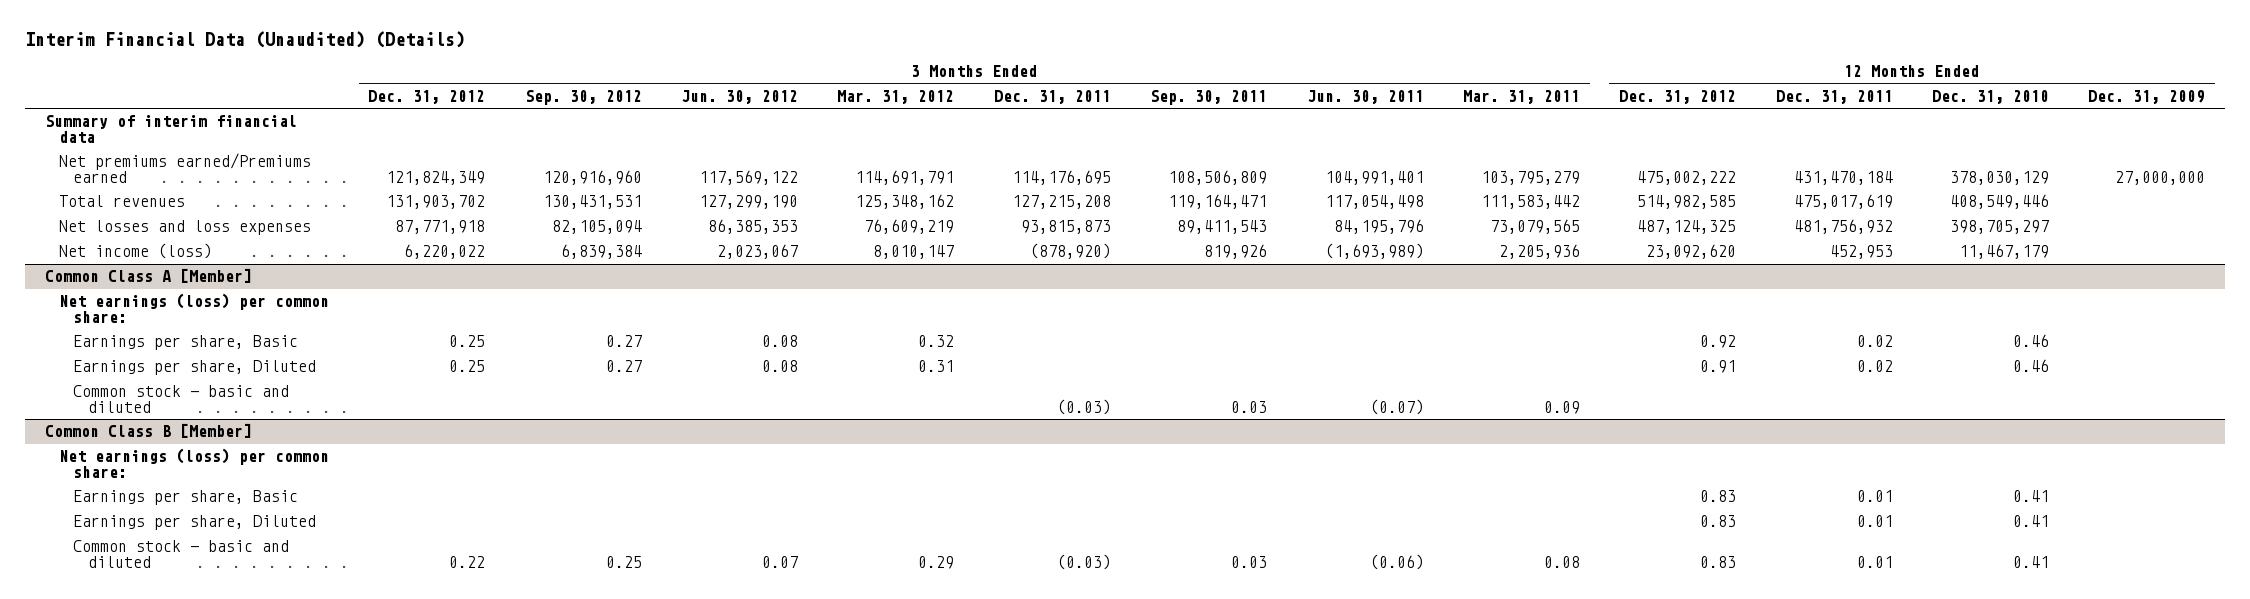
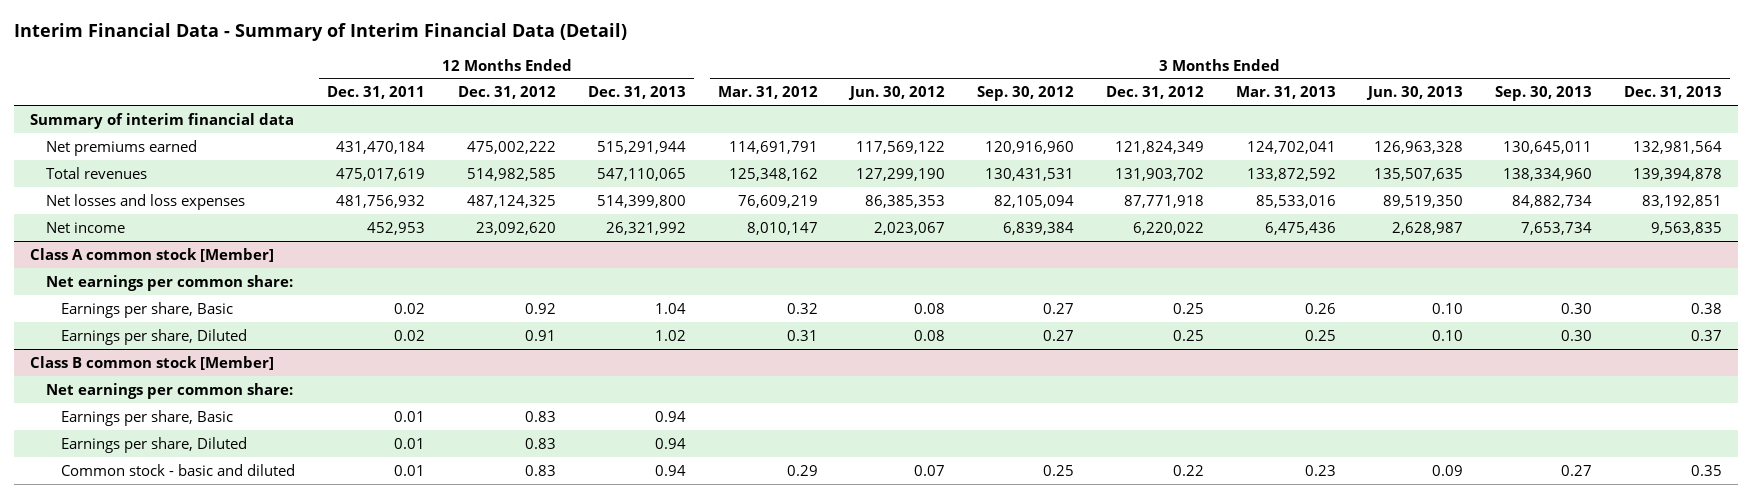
[25,30,466,48] Interim Financial Data (Unaudited) (Details) -> [13,22,627,41] Interim Financial Data - Summary of Interim Financial Data (Detail)
[993,89,1111,104] Dec. 31, 2011 -> none
[1150,89,1268,105] Sep. 30, 2011 -> none
[1306,89,1424,104] Jun. 30, 2011 -> none
[1462,89,1580,104] Mar. 31, 2011 -> none
[1931,89,2049,104] Dec. 31, 2010 -> none
[2088,89,2206,104] Dec. 31, 2009 -> none
none -> [587,86,686,100] Dec. 31, 2013
none -> [1235,86,1336,100] Mar. 31, 2013
none -> [1365,86,1463,101] Jun. 30, 2013
none -> [1494,86,1592,102] Sep. 30, 2013
none -> [1623,86,1722,100] Dec. 31, 2013
[59,153,312,184] Net premiums earned/Premiums earned -> [45,139,197,156] Net premiums earned
[59,243,213,260] Net income (loss) -> [45,221,125,233] Net income
[44,268,252,284] Common Class A [Member] -> [29,247,274,262] Class A common stock [Member]
[59,293,330,324] Net earnings (loss) per common share: -> [45,274,293,291] Net earnings per common share:
[73,385,290,414] Common stock - basic and diluted -> none
[44,423,252,439] Common Class B [Member] -> [29,355,274,370] Class B common stock [Member]
[59,448,330,479] Net earnings (loss) per common share: -> [45,382,293,399] Net earnings per common share:

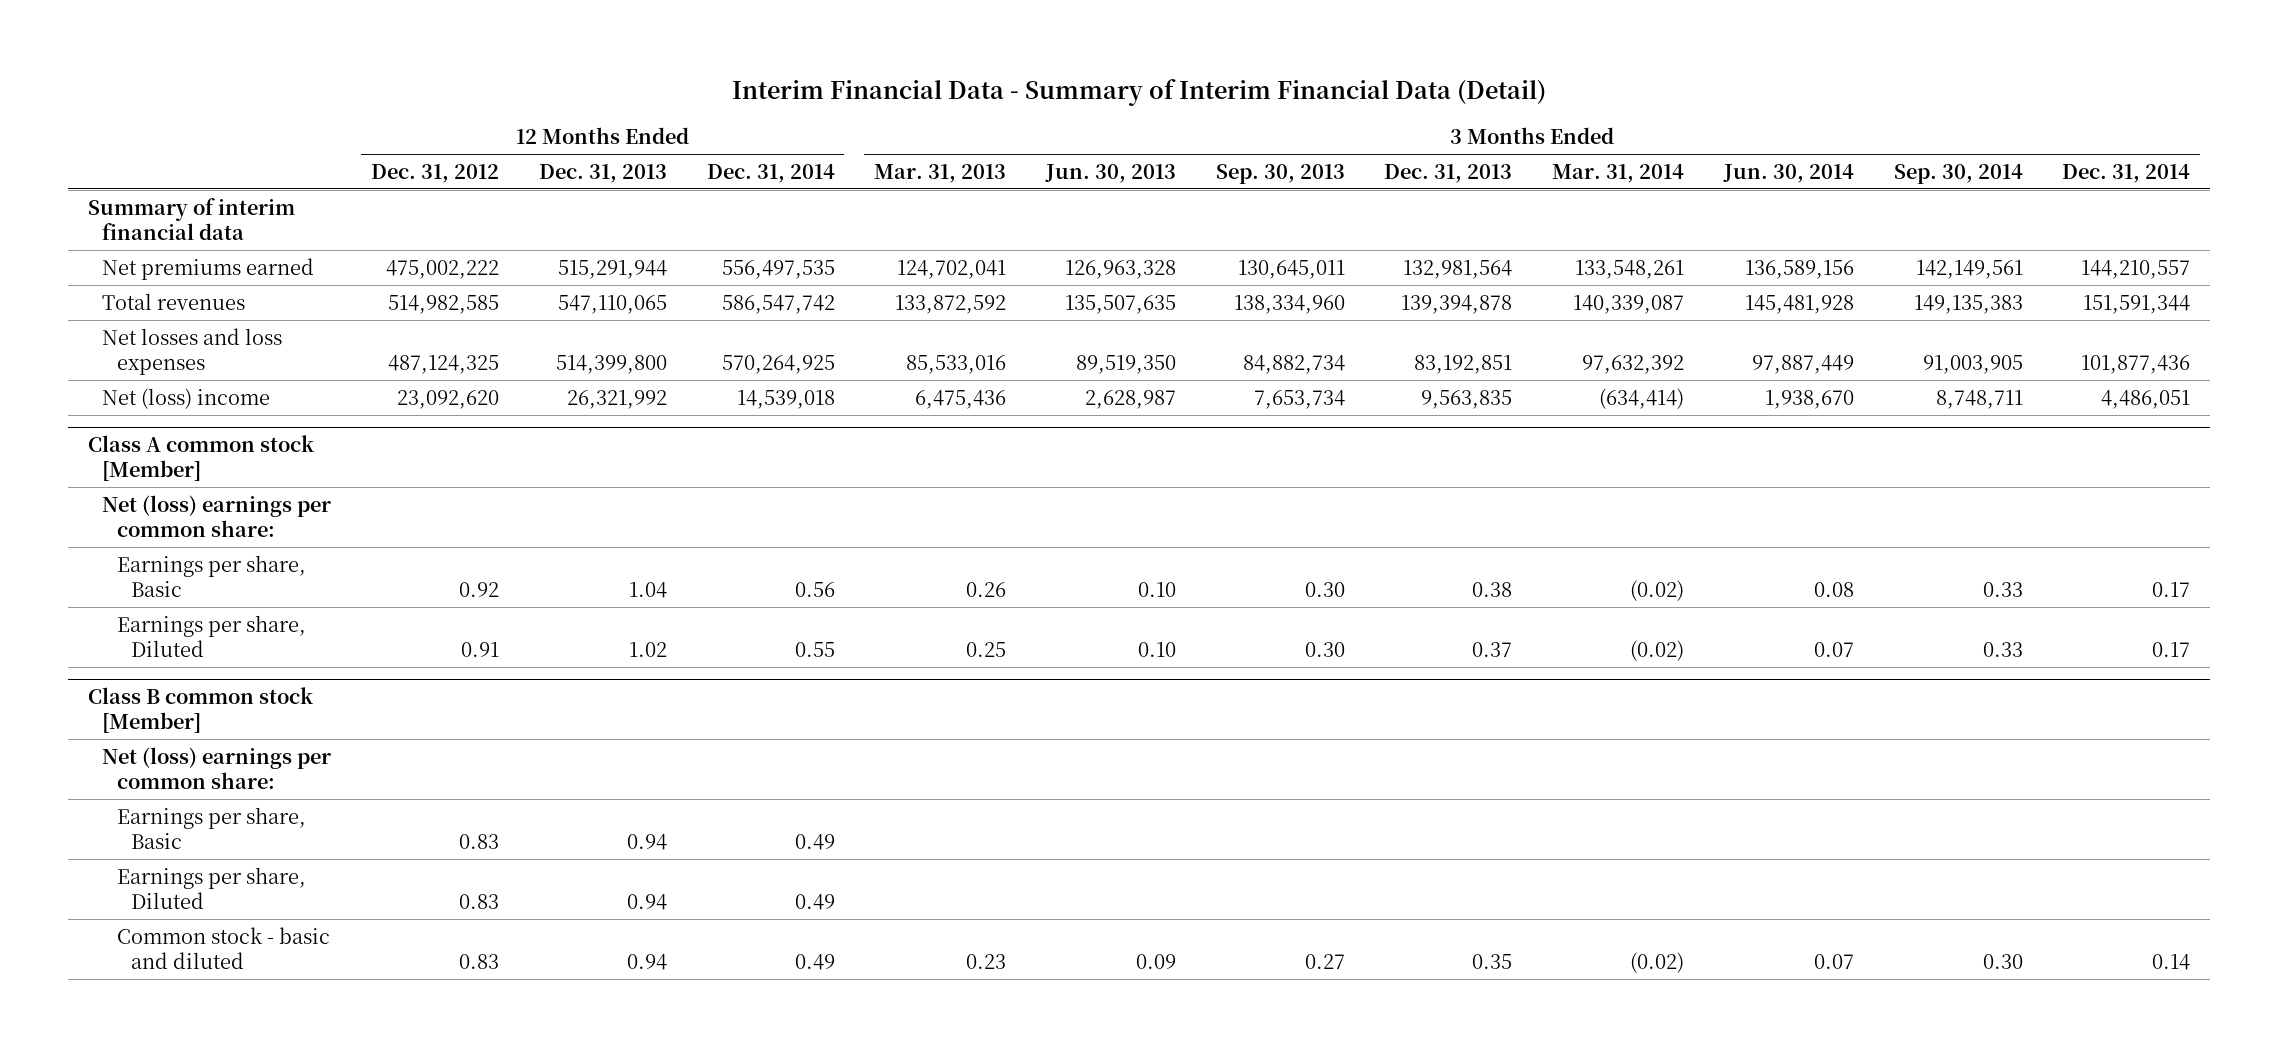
[327,86,426,100] Dec. 31, 2011 -> none
[717,86,818,100] Mar. 31, 2012 -> none
[847,86,945,101] Jun. 30, 2012 -> none
[976,86,1074,102] Sep. 30, 2012 -> none
[1105,86,1204,100] Dec. 31, 2012 -> none
none -> [706,163,835,183] Dec. 31, 2014
none -> [1552,163,1685,183] Mar. 31, 2014
none -> [1722,163,1854,183] Jun. 30, 2014
none -> [1893,163,2023,184] Sep. 30, 2014
none -> [2062,163,2191,183] Dec. 31, 2014
[45,221,125,233] Net income -> [102,387,271,409] Net (loss) income
[45,274,293,291] Net earnings per common share: -> [102,494,332,537] Net (loss) earnings per common share:
[45,382,293,399] Net earnings per common share: -> [102,746,332,789] Net (loss) earnings per common share:

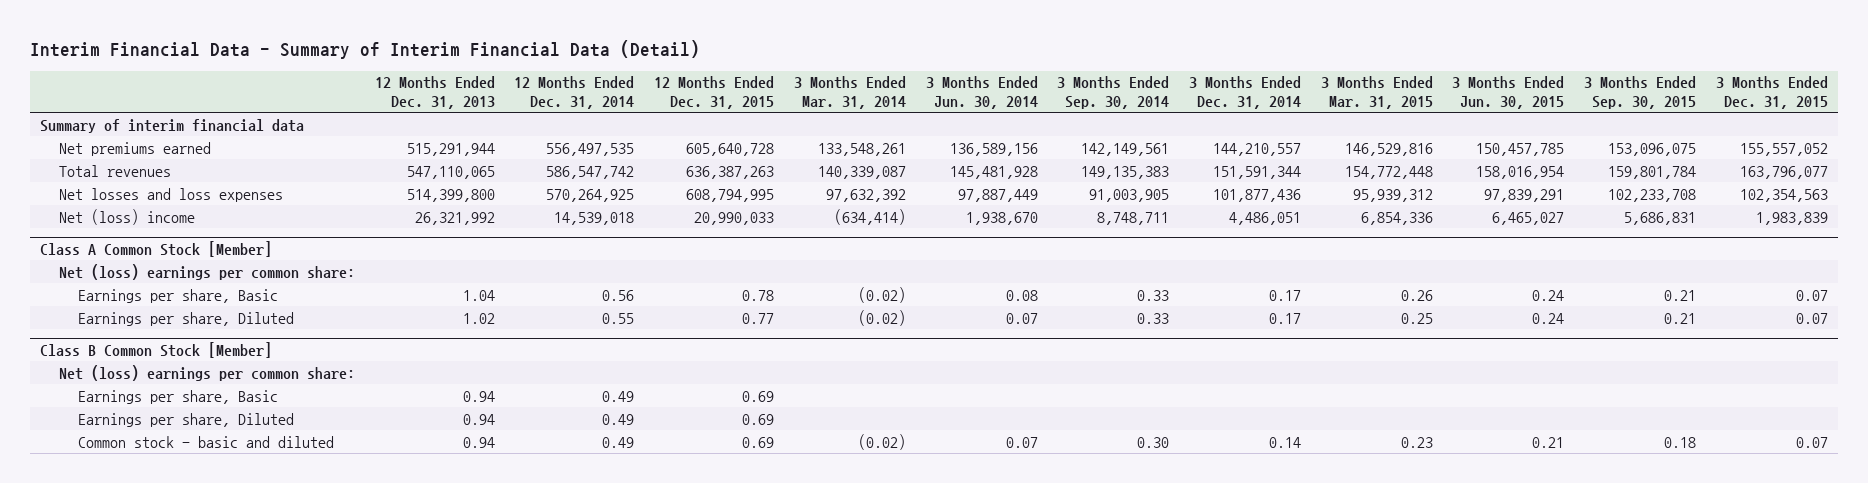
[371,163,500,183] Dec. 31, 2012 -> none
[874,163,1007,183] Mar. 31, 2013 -> none
[1044,163,1176,183] Jun. 30, 2013 -> none
[1215,163,1345,184] Sep. 30, 2013 -> none
[1384,163,1513,183] Dec. 31, 2013 -> none
none -> [654,76,775,110] 12 Months Ended Dec. 31, 2015
none -> [1320,76,1433,110] 3 Months Ended Mar. 31, 2015
none -> [1452,76,1565,110] 3 Months Ended Jun. 30, 2015
none -> [1584,76,1697,110] 3 Months Ended Sep. 30, 2015
none -> [1715,76,1828,110] 3 Months Ended Dec. 31, 2015
[87,435,314,482] Class A common stock [Member] -> [39,241,272,258] Class A Common Stock [Member]
[87,687,313,734] Class B common stock [Member] -> [39,342,272,359] Class B Common Stock [Member]

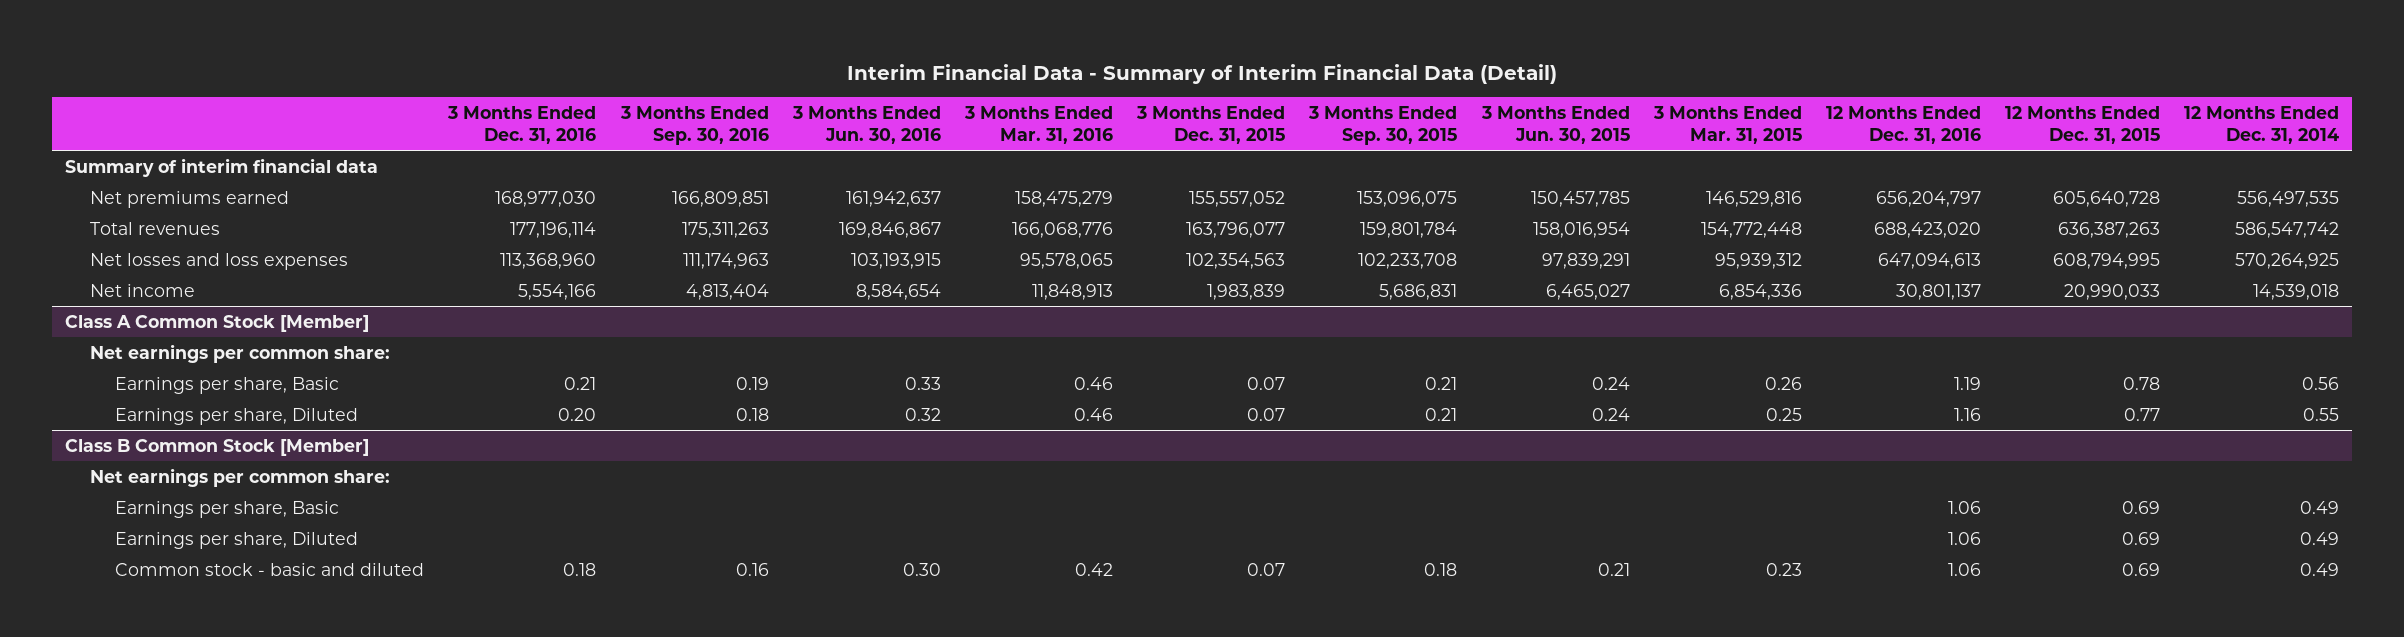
[374,76,495,110] 12 Months Ended Dec. 31, 2013 -> none
[793,76,906,110] 3 Months Ended Mar. 31, 2014 -> none
[925,76,1038,110] 3 Months Ended Jun. 30, 2014 -> none
[1057,76,1170,110] 3 Months Ended Sep. 30, 2014 -> none
[1189,76,1302,110] 3 Months Ended Dec. 31, 2014 -> none
none -> [447,105,597,144] 3 Months Ended Dec. 31, 2016
none -> [619,105,769,145] 3 Months Ended Sep. 30, 2016
none -> [791,105,941,144] 3 Months Ended Jun. 30, 2016
none -> [964,105,1114,144] 3 Months Ended Mar. 31, 2016
none -> [1826,105,1982,144] 12 Months Ended Dec. 31, 2016
[59,208,196,225] Net (loss) income -> [89,283,195,297] Net income
[59,263,356,280] Net (loss) earnings per common share: -> [89,343,390,363] Net earnings per common share:
[59,364,356,381] Net (loss) earnings per common share: -> [89,467,390,487] Net earnings per common share:

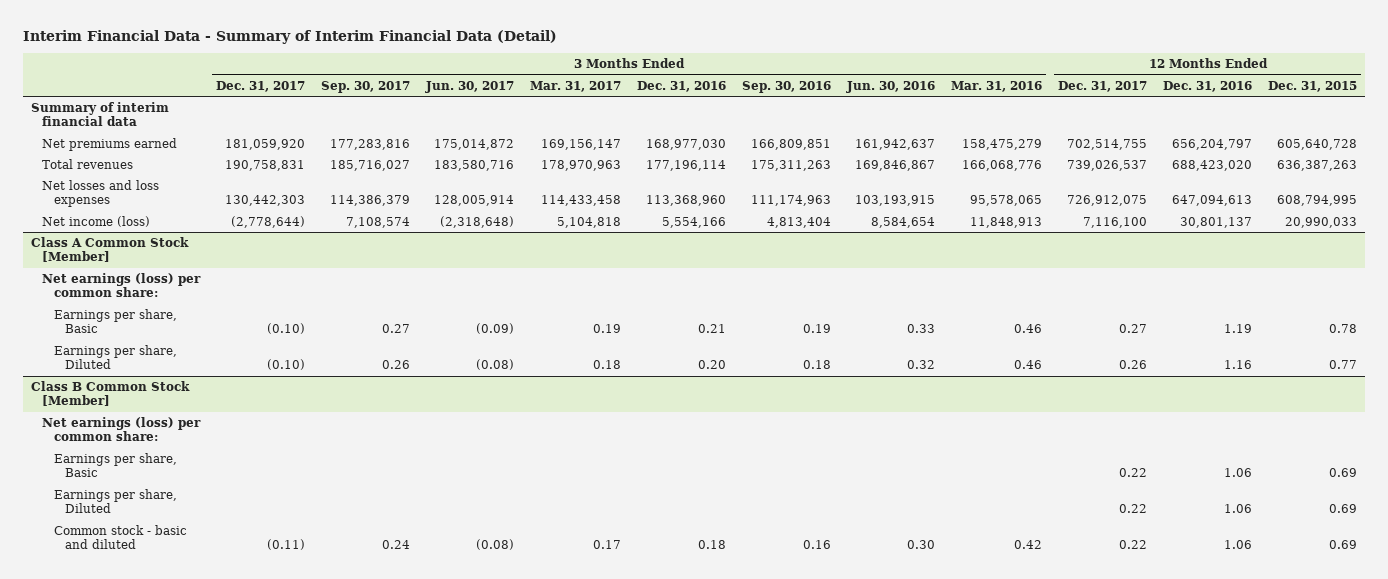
[1136,105,1286,144] 3 Months Ended Dec. 31, 2015 -> none
[1308,105,1458,145] 3 Months Ended Sep. 30, 2015 -> none
[1480,105,1630,144] 3 Months Ended Jun. 30, 2015 -> none
[1652,105,1802,144] 3 Months Ended Mar. 31, 2015 -> none
[2184,105,2340,144] 12 Months Ended Dec. 31, 2014 -> none
none -> [216,80,306,92] Dec. 31, 2017
none -> [321,80,411,93] Sep. 30, 2017
none -> [425,80,515,93] Jun. 30, 2017
none -> [530,80,622,92] Mar. 31, 2017
none -> [1058,80,1148,92] Dec. 31, 2017
[89,283,195,297] Net income -> [42,216,151,228] Net income (loss)
[89,343,390,363] Net earnings per common share: -> [42,273,202,298] Net earnings (loss) per common share:
[89,467,390,487] Net earnings per common share: -> [42,417,202,442] Net earnings (loss) per common share:

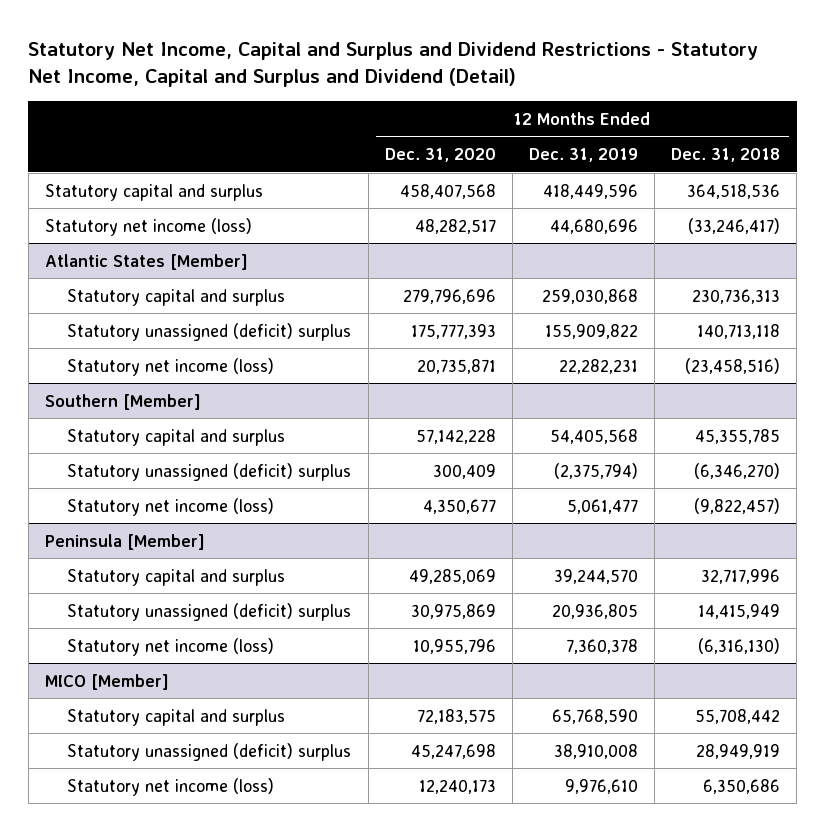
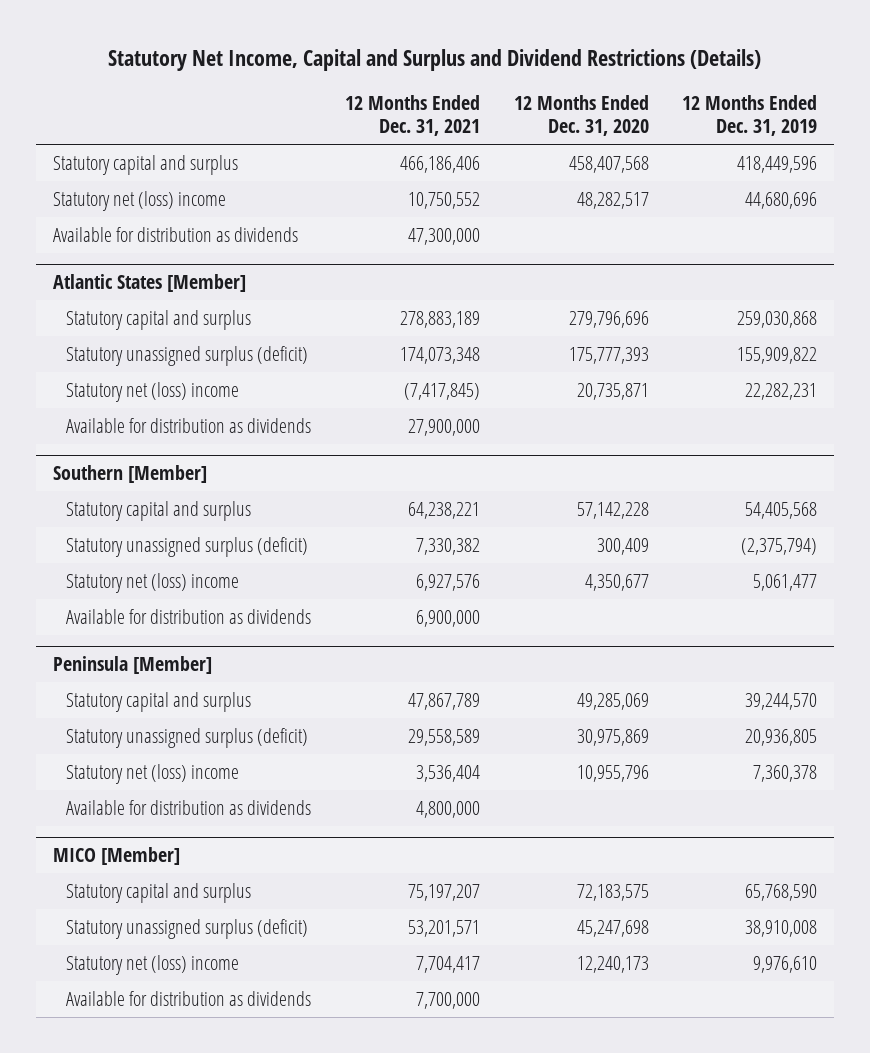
[28,41,759,88] Statutory Net Income, Capital and Surplus and Dividend Restrictions - Statutory Net Income, Capital and Surplus and Dividend (Detail) -> [107,48,761,71] Statutory Net Income, Capital and Surplus and Dividend Restrictions (Details)
[671,148,781,163] Dec. 31, 2018 -> none
none -> [344,94,480,137] 12 Months Ended Dec. 31, 2021
[44,217,252,236] Statutory net income (loss) -> [52,190,226,211] Statutory net (loss) income
none -> [52,226,298,242] Available for distribution as dividends
[67,322,352,341] Statutory unassigned (deficit) surplus -> [66,345,309,366] Statutory unassigned surplus (deficit)
[67,357,275,376] Statutory net income (loss) -> [66,381,240,402] Statutory net (loss) income
none -> [66,417,312,433] Available for distribution as dividends
[67,462,352,481] Statutory unassigned (deficit) surplus -> [66,536,309,557] Statutory unassigned surplus (deficit)
[67,497,275,516] Statutory net income (loss) -> [66,572,240,593] Statutory net (loss) income
none -> [66,608,312,624] Available for distribution as dividends
[67,602,352,621] Statutory unassigned (deficit) surplus -> [66,727,309,748] Statutory unassigned surplus (deficit)
[67,637,275,656] Statutory net income (loss) -> [66,763,240,784] Statutory net (loss) income
none -> [66,799,312,815] Available for distribution as dividends
[67,742,352,761] Statutory unassigned (deficit) surplus -> [66,918,309,939] Statutory unassigned surplus (deficit)
[67,777,275,796] Statutory net income (loss) -> [66,954,240,975] Statutory net (loss) income
none -> [66,990,312,1006] Available for distribution as dividends

